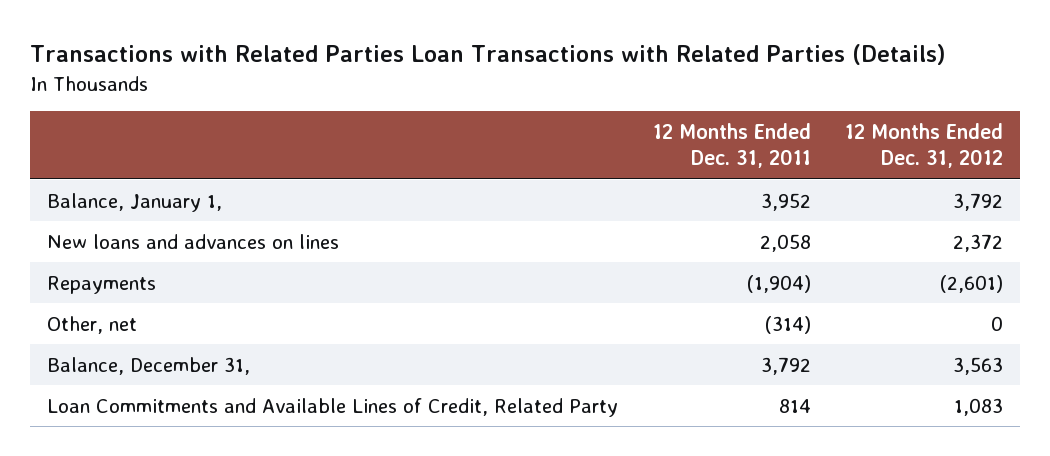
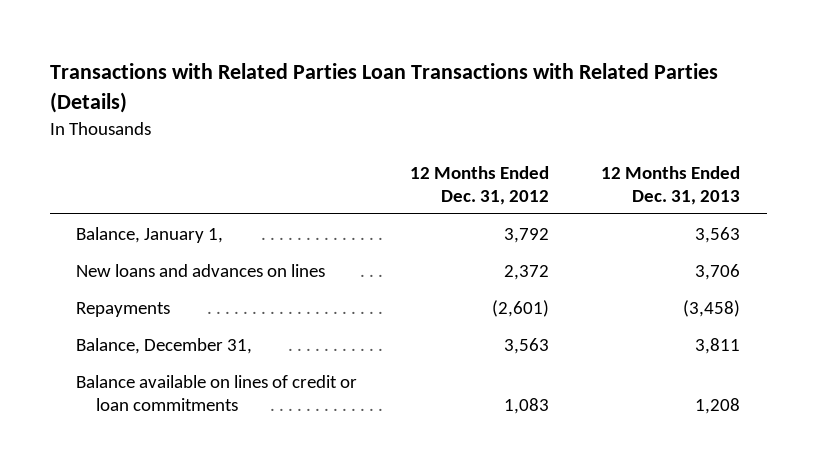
[652,122,811,169] 12 Months Ended Dec. 31, 2011 -> none
none -> [601,165,741,205] 12 Months Ended Dec. 31, 2013
[47,315,138,334] Other, net -> none
[47,397,619,417] Loan Commitments and Available Lines of Credit, Related Party -> [76,374,358,411] Balance available on lines of credit or loan commitments

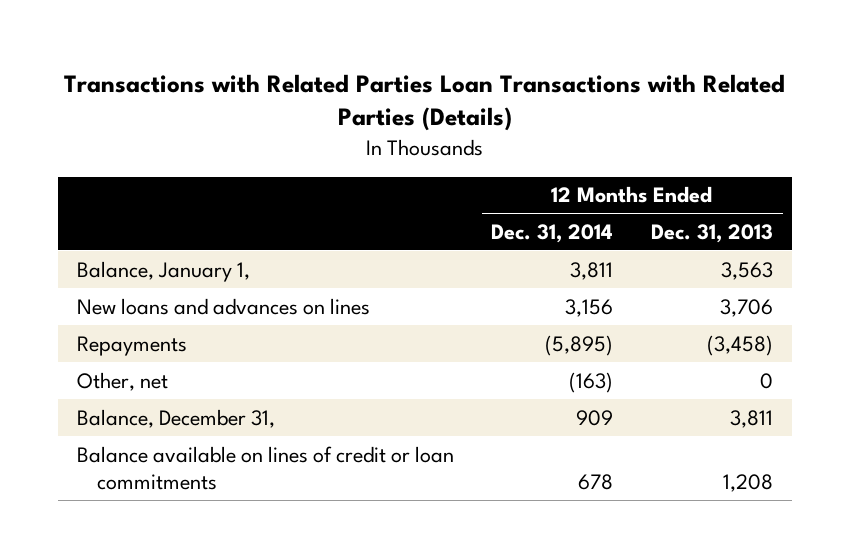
[409,165,549,205] 12 Months Ended Dec. 31, 2012 -> none
none -> [491,223,614,243] Dec. 31, 2014
none -> [76,371,168,391] Other, net

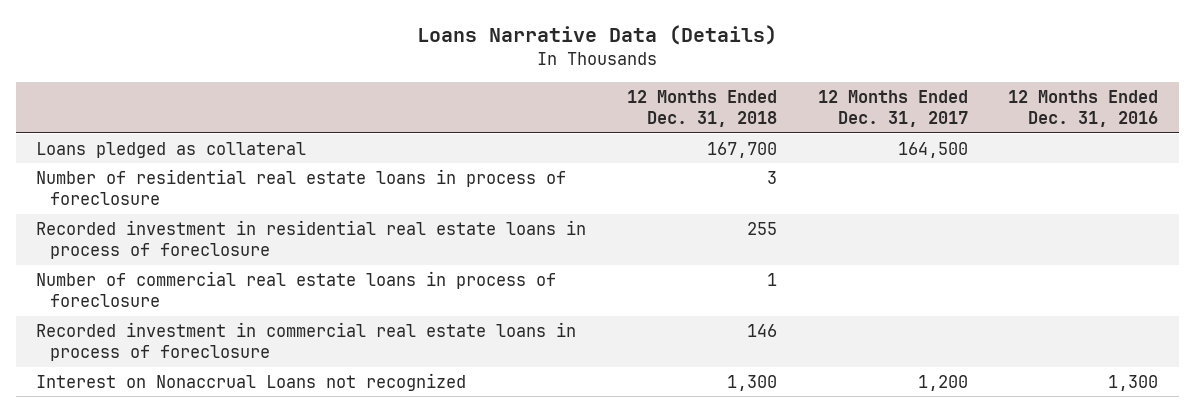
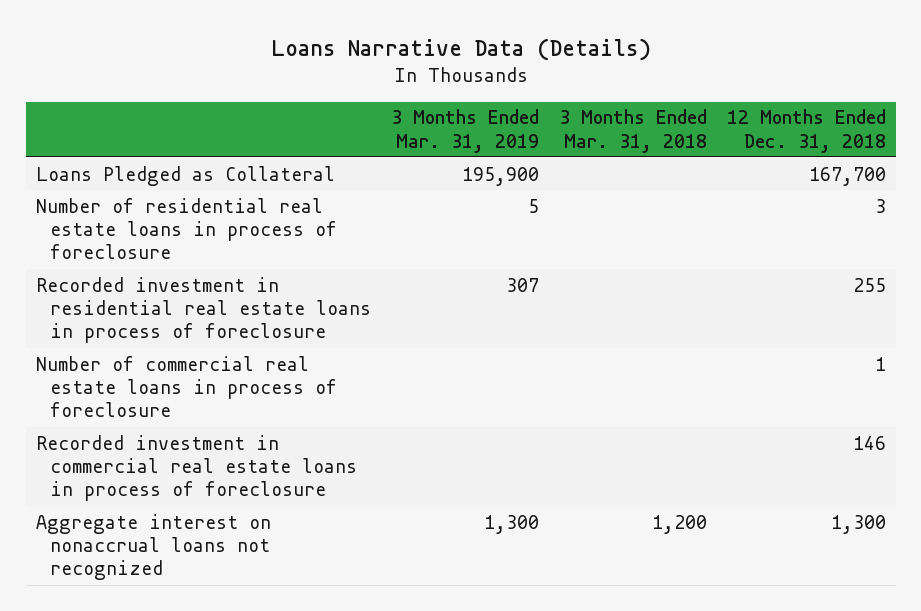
[817,89,968,128] 12 Months Ended Dec. 31, 2017 -> none
[1008,89,1159,128] 12 Months Ended Dec. 31, 2016 -> none
none -> [390,109,539,153] 3 Months Ended Mar. 31, 2019
none -> [558,109,707,153] 3 Months Ended Mar. 31, 2018
[36,141,307,158] Loans pledged as collateral -> [35,165,335,186] Loans Pledged as Collateral
[36,372,467,391] Interest on Nonaccrual Loans not recognized -> [35,513,271,581] Aggregate interest on nonaccrual loans not recognized

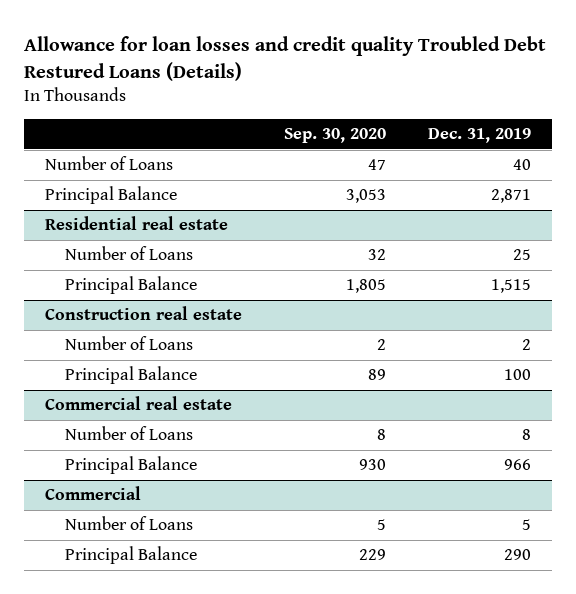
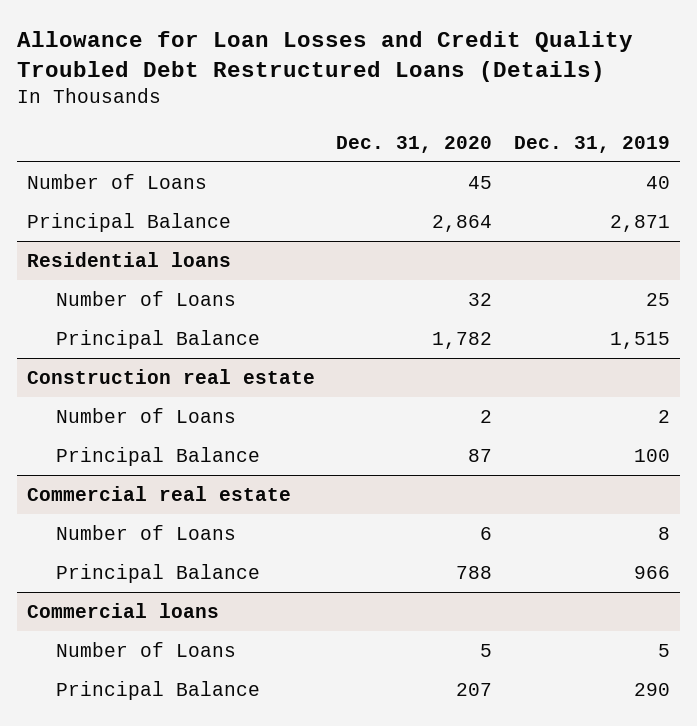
[23,35,546,81] Allowance for loan losses and credit quality Troubled Debt Restured Loans (Details) -> [16,30,633,83] Allowance for Loan Losses and Credit Quality Troubled Debt Restructured Loans (Details)
[283,128,386,144] Sep. 30, 2020 -> none
none -> [336,135,493,153] Dec. 31, 2020
[44,216,228,231] Residential real estate -> [27,251,232,267] Residential loans
[44,486,141,501] Commercial -> [27,602,220,618] Commercial loans

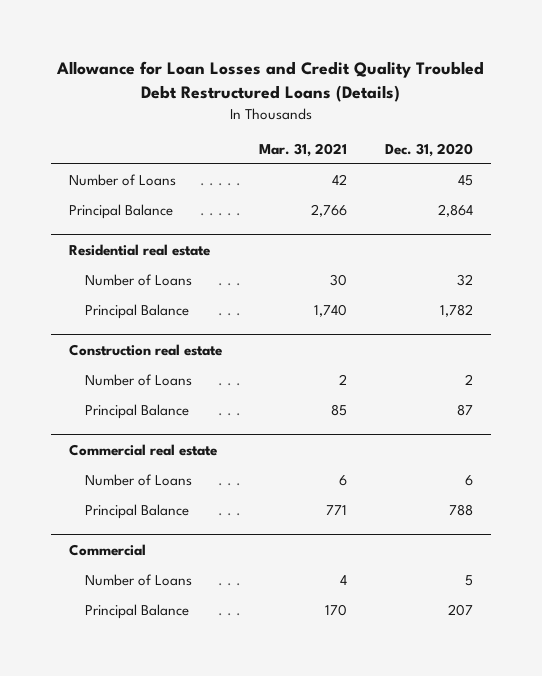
[513,135,670,153] Dec. 31, 2019 -> none
none -> [259,142,348,157] Mar. 31, 2021
[27,251,232,267] Residential loans -> [69,243,211,256] Residential real estate
[27,602,220,618] Commercial loans -> [69,543,147,556] Commercial

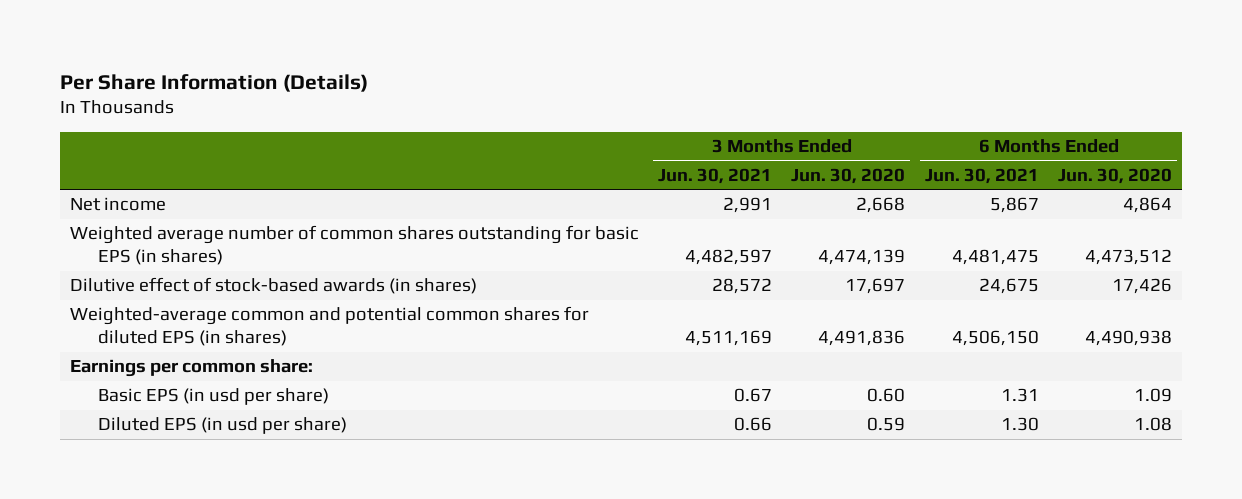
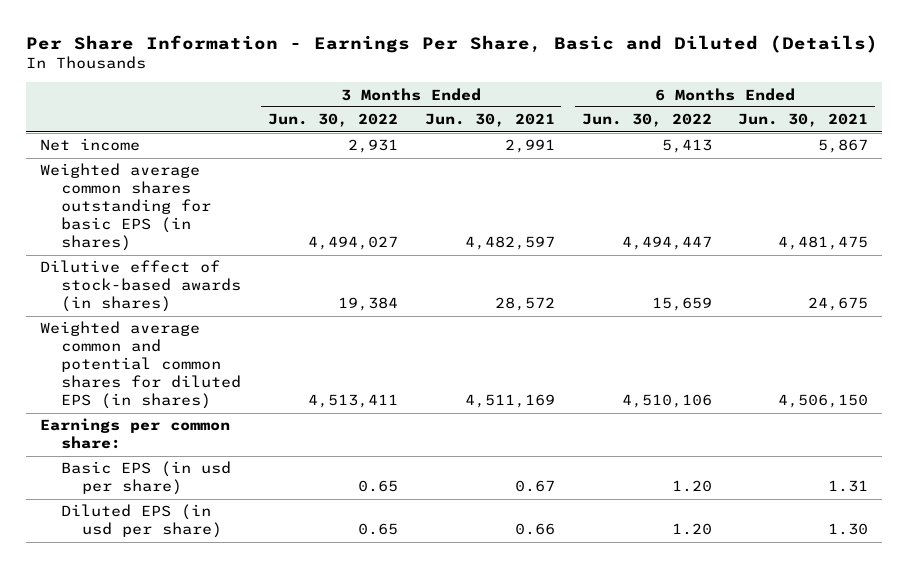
[60,73,369,92] Per Share Information (Details) -> [26,34,879,53] Per Share Information - Earnings Per Share, Basic and Diluted (Details)
[791,167,906,184] Jun. 30, 2020 -> none
[1058,167,1173,184] Jun. 30, 2020 -> none
none -> [267,113,398,128] Jun. 30, 2022
none -> [581,113,712,128] Jun. 30, 2022
[69,225,639,266] Weighted average number of common shares outstanding for basic EPS (in shares) -> [39,163,211,252] Weighted average common shares outstanding for basic EPS (in shares)
[69,306,589,347] Weighted-average common and potential common shares for diluted EPS (in shares) -> [39,321,241,410] Weighted average common and potential common shares for diluted EPS (in shares)

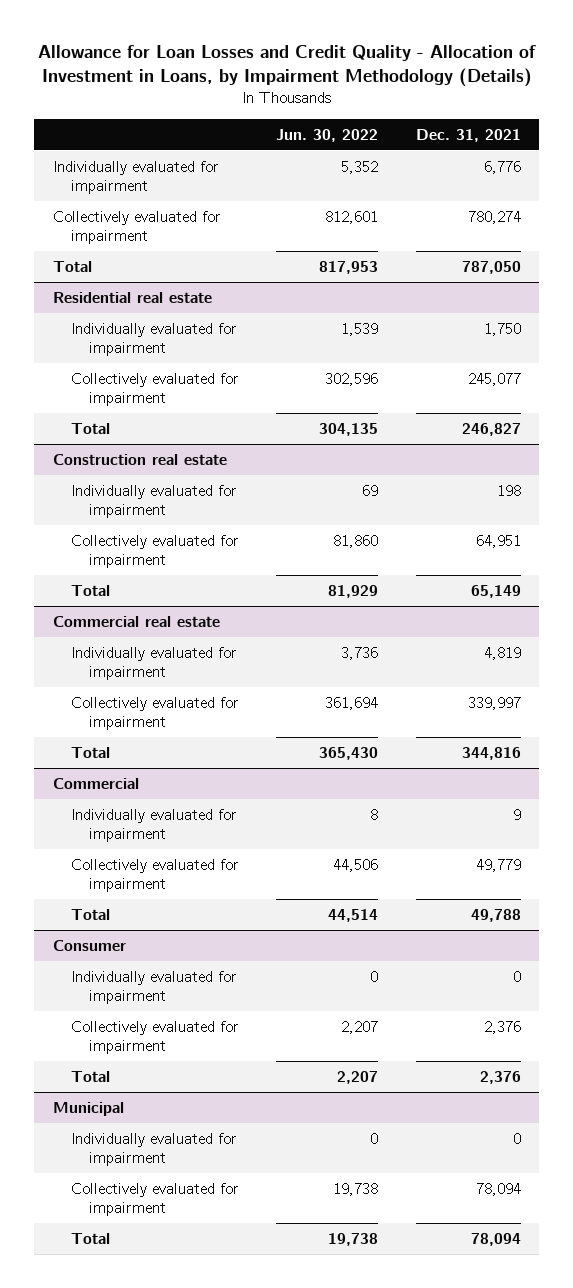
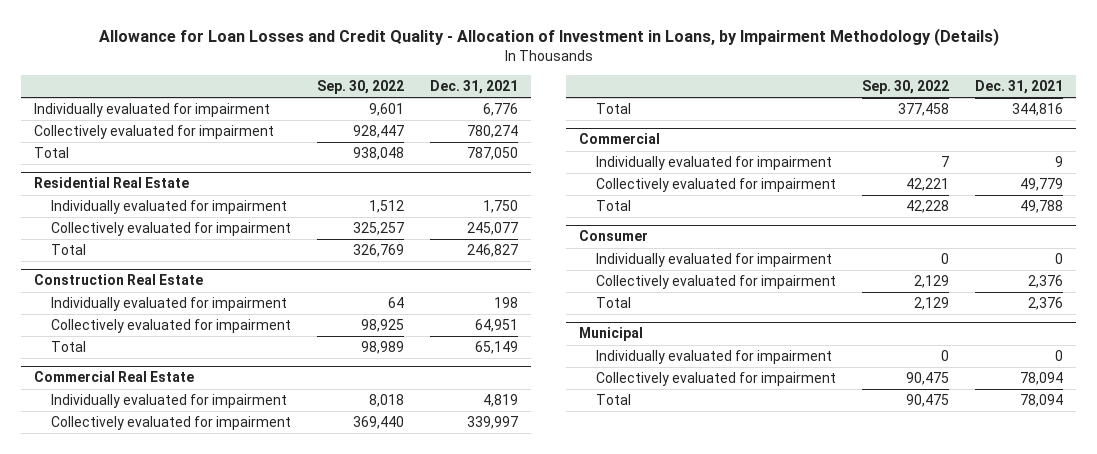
[276,128,379,142] Jun. 30, 2022 -> none
none -> [316,80,404,95] Sep. 30, 2022
[52,291,212,303] Residential real estate -> [33,177,189,189] Residential Real Estate
[52,453,227,465] Construction real estate -> [33,274,203,286] Construction Real Estate
[52,615,220,627] Commercial real estate -> [33,371,194,383] Commercial Real Estate

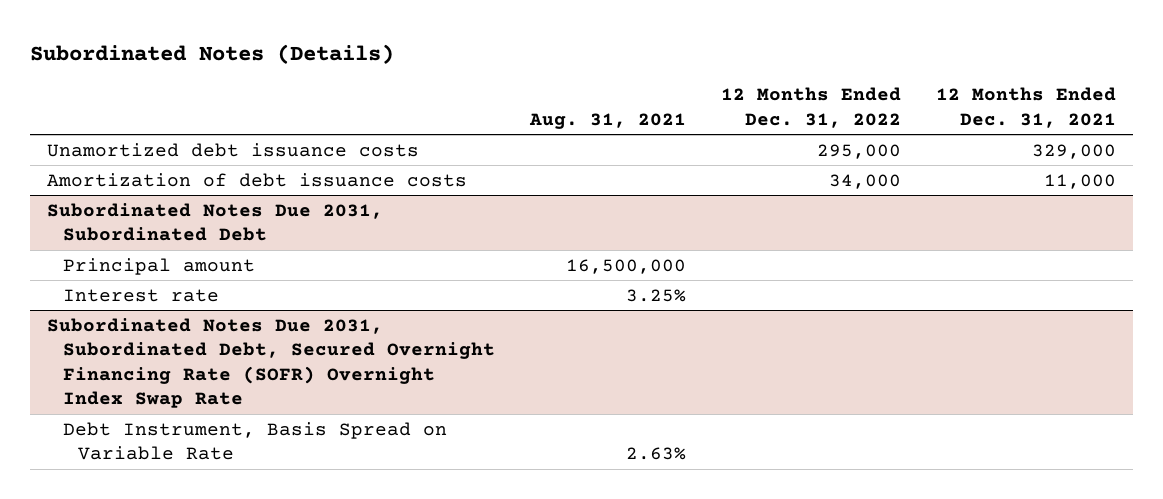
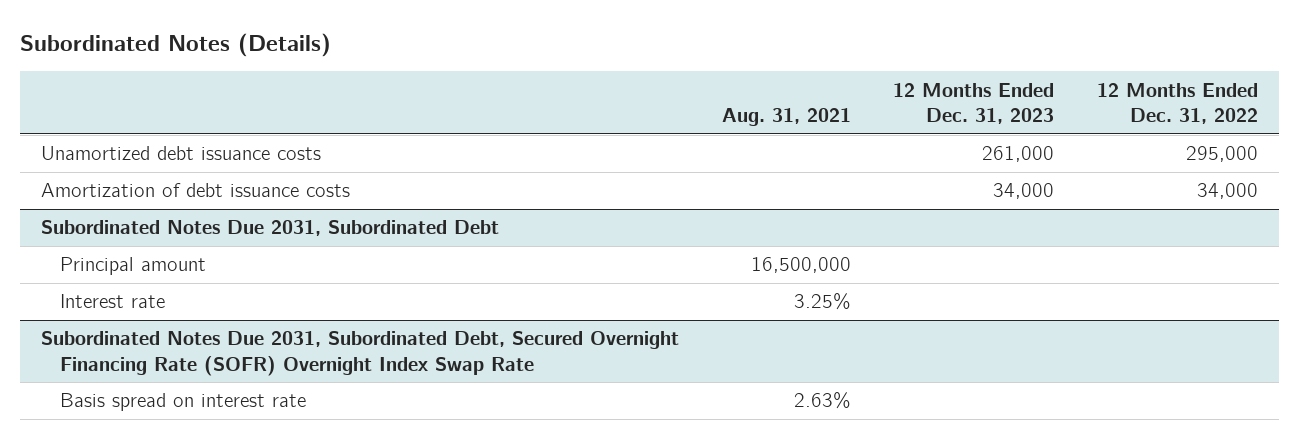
[935,87,1116,128] 12 Months Ended Dec. 31, 2021 -> none
none -> [893,82,1055,125] 12 Months Ended Dec. 31, 2023
[62,421,447,461] Debt Instrument, Basis Spread on Variable Rate -> [60,393,307,412] Basis spread on interest rate

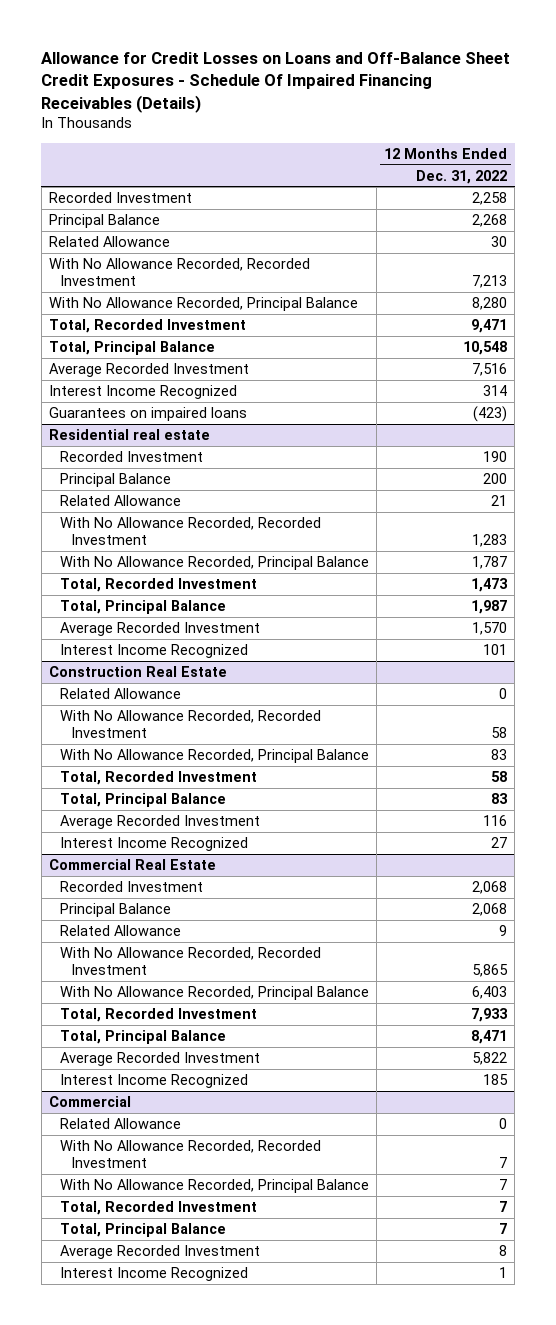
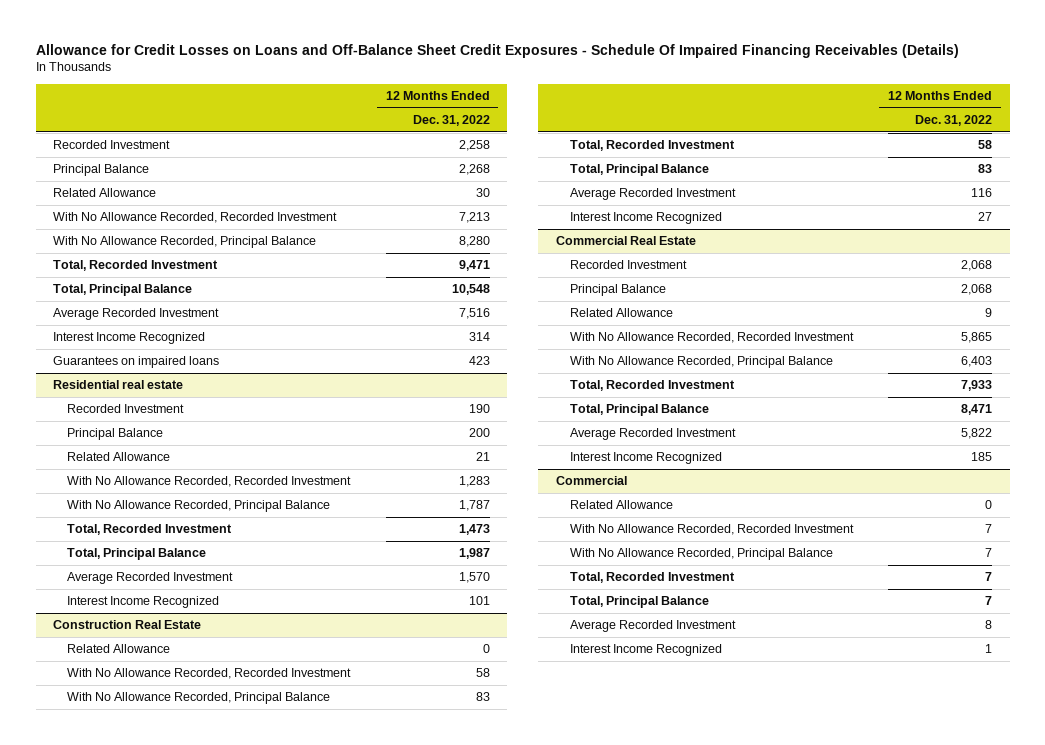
[473,406,508,423] (423) -> [468,356,490,366] 423

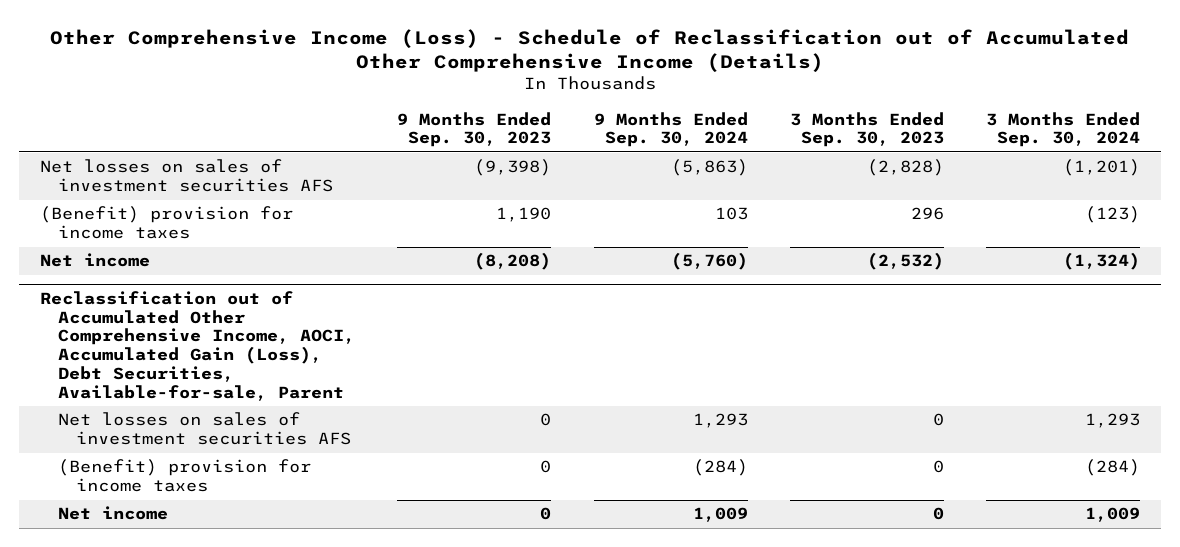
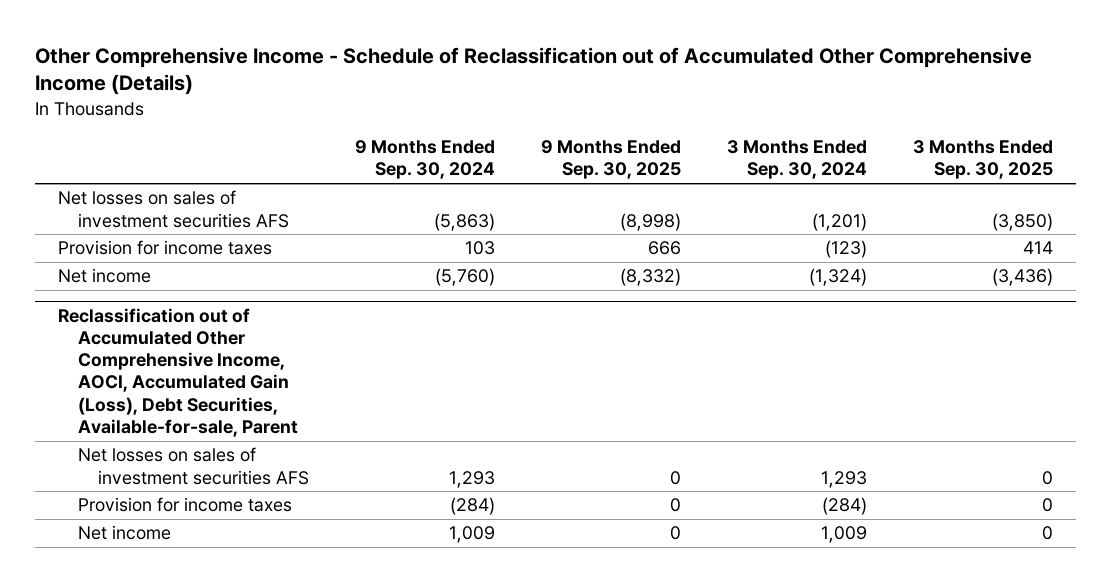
[50,28,1130,73] Other Comprehensive Income (Loss) - Schedule of Reclassification out of Accumulated Other Comprehensive Income (Details) -> [34,46,1032,96] Other Comprehensive Income - Schedule of Reclassification out of Accumulated Other Comprehensive Income (Details)
[397,111,552,148] 9 Months Ended Sep. 30, 2023 -> none
[789,111,944,148] 3 Months Ended Sep. 30, 2023 -> none
none -> [540,140,681,180] 9 Months Ended Sep. 30, 2025
none -> [913,140,1054,180] 3 Months Ended Sep. 30, 2025
[40,206,294,240] (Benefit) provision for income taxes -> [57,240,272,256] Provision for income taxes
[57,459,311,493] (Benefit) provision for income taxes -> [77,497,292,513] Provision for income taxes

